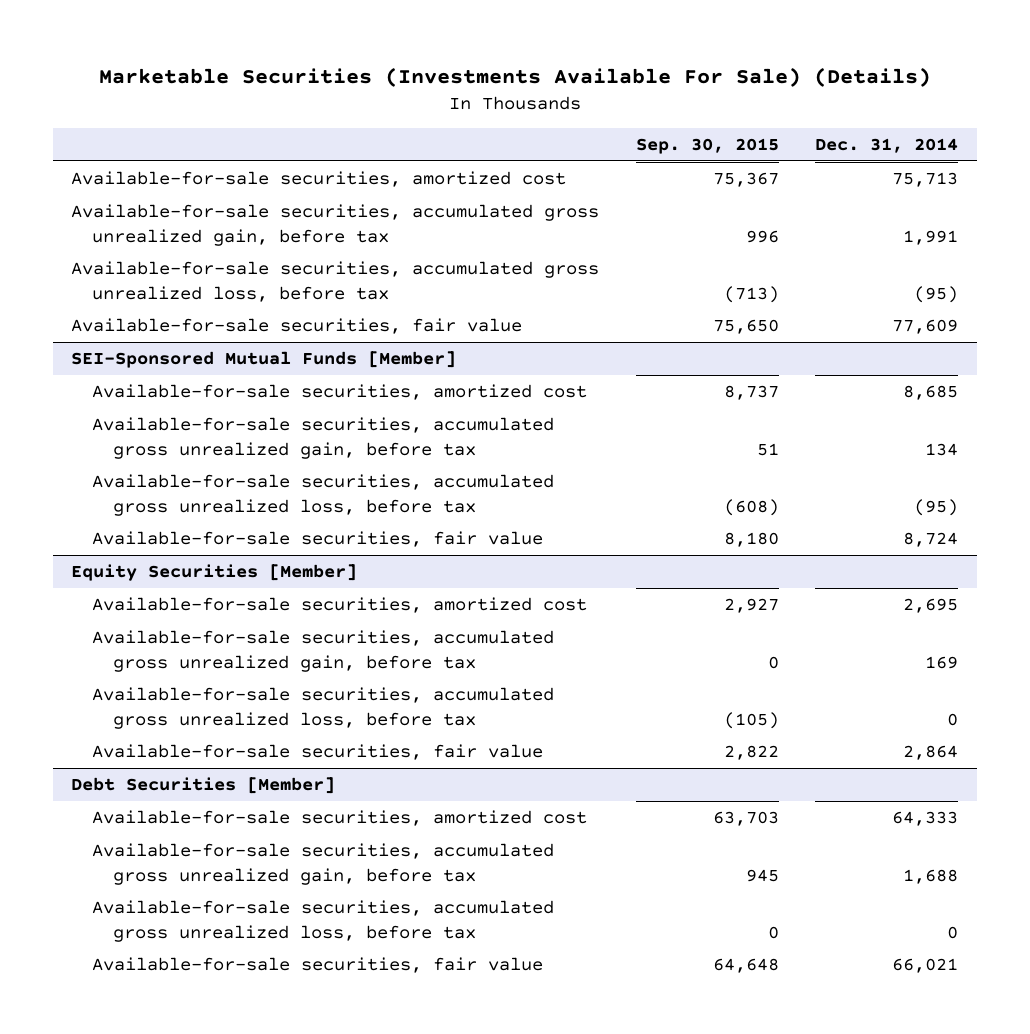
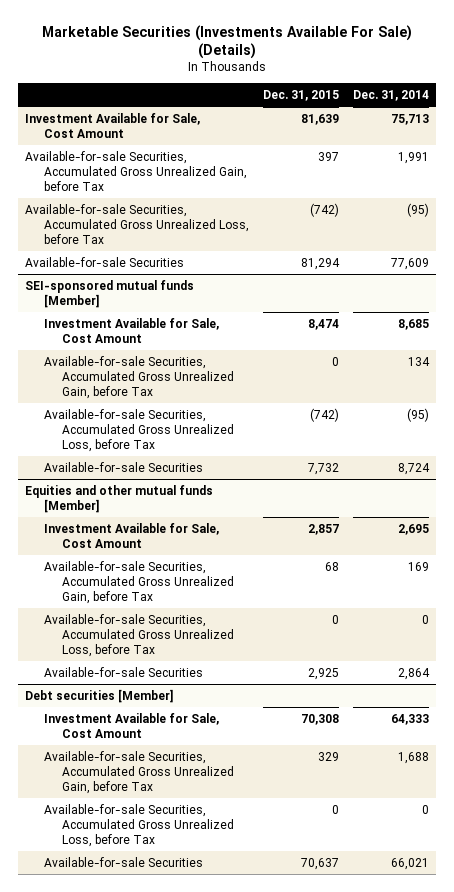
[635,137,779,154] Sep. 30, 2015 -> none
none -> [262,90,339,102] Dec. 31, 2015
[71,171,567,188] Available-for-sale securities, amortized cost -> [25,112,201,138] Investment Available for Sale, Cost Amount
[71,204,600,246] Available-for-sale securities, accumulated gross unrealized gain, before tax -> [25,150,247,192] Available-for-sale Securities, Accumulated Gross Unrealized Gain, before Tax
[71,261,600,302] Available-for-sale securities, accumulated gross unrealized loss, before tax -> [25,203,249,245] Available-for-sale Securities, Accumulated Gross Unrealized Loss, before Tax
[71,318,523,335] Available-for-sale securities, fair value -> [25,256,185,267] Available-for-sale Securities
[71,351,457,369] SEI-Sponsored Mutual Funds [Member] -> [25,279,195,308] SEI-sponsored mutual funds [Member]
[91,384,587,401] Available-for-sale securities, amortized cost -> [43,317,219,343] Investment Available for Sale, Cost Amount
[91,417,554,459] Available-for-sale securities, accumulated gross unrealized gain, before tax -> [43,355,235,400] Available-for-sale Securities, Accumulated Gross Unrealized Gain, before Tax
[91,474,554,516] Available-for-sale securities, accumulated gross unrealized loss, before tax -> [43,408,235,453] Available-for-sale Securities, Accumulated Gross Unrealized Loss, before Tax
[91,531,543,548] Available-for-sale securities, fair value -> [43,461,203,472] Available-for-sale Securities
[71,564,358,582] Equity Securities [Member] -> [25,484,214,513] Equities and other mutual funds [Member]
[91,597,587,614] Available-for-sale securities, amortized cost -> [43,522,219,548] Investment Available for Sale, Cost Amount
[91,630,554,672] Available-for-sale securities, accumulated gross unrealized gain, before tax -> [43,560,235,605] Available-for-sale Securities, Accumulated Gross Unrealized Gain, before Tax
[91,687,554,729] Available-for-sale securities, accumulated gross unrealized loss, before tax -> [43,613,235,658] Available-for-sale Securities, Accumulated Gross Unrealized Loss, before Tax
[91,744,543,761] Available-for-sale securities, fair value -> [43,666,203,677] Available-for-sale Securities
[71,777,336,795] Debt Securities [Member] -> [25,688,175,703] Debt securities [Member]
[91,810,587,827] Available-for-sale securities, amortized cost -> [43,712,219,738] Investment Available for Sale, Cost Amount
[91,843,554,885] Available-for-sale securities, accumulated gross unrealized gain, before tax -> [43,750,235,795] Available-for-sale Securities, Accumulated Gross Unrealized Gain, before Tax
[91,900,554,942] Available-for-sale securities, accumulated gross unrealized loss, before tax -> [43,803,235,848] Available-for-sale Securities, Accumulated Gross Unrealized Loss, before Tax
[91,957,543,974] Available-for-sale securities, fair value -> [43,856,203,867] Available-for-sale Securities

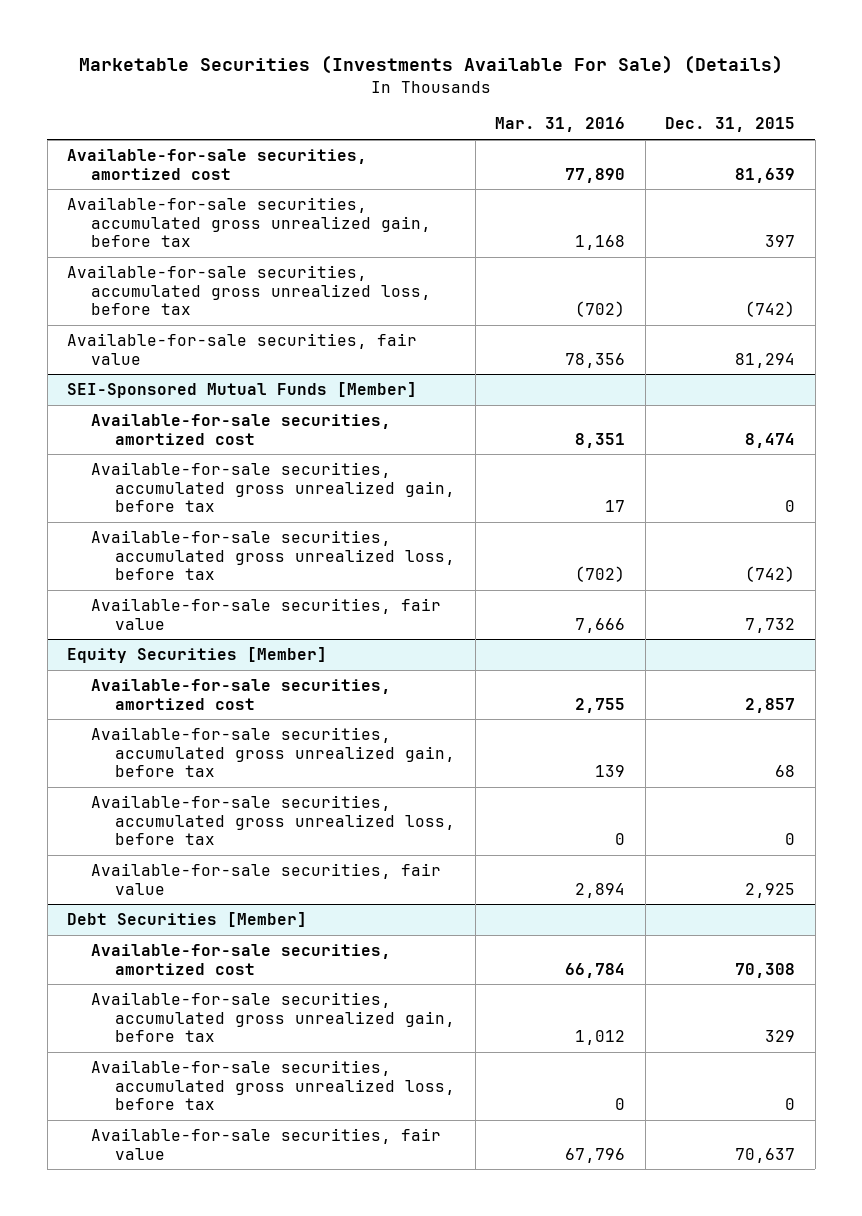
[352,90,429,102] Dec. 31, 2014 -> none
none -> [495,117,626,133] Mar. 31, 2016
[25,112,201,138] Investment Available for Sale, Cost Amount -> [67,149,368,180] Available-for-sale securities, amortized cost
[25,150,247,192] Available-for-sale Securities, Accumulated Gross Unrealized Gain, before Tax -> [67,197,432,248] Available-for-sale securities, accumulated gross unrealized gain, before tax
[25,203,249,245] Available-for-sale Securities, Accumulated Gross Unrealized Loss, before Tax -> [67,265,432,316] Available-for-sale securities, accumulated gross unrealized loss, before tax
[25,256,185,267] Available-for-sale Securities -> [67,333,418,365] Available-for-sale securities, fair value
[25,279,195,308] SEI-sponsored mutual funds [Member] -> [67,382,418,399] SEI-Sponsored Mutual Funds [Member]
[43,317,219,343] Investment Available for Sale, Cost Amount -> [91,414,392,445] Available-for-sale securities, amortized cost
[43,355,235,400] Available-for-sale Securities, Accumulated Gross Unrealized Gain, before Tax -> [91,462,456,513] Available-for-sale securities, accumulated gross unrealized gain, before tax
[43,408,235,453] Available-for-sale Securities, Accumulated Gross Unrealized Loss, before Tax -> [91,530,456,581] Available-for-sale securities, accumulated gross unrealized loss, before tax
[43,461,203,472] Available-for-sale Securities -> [91,598,442,630] Available-for-sale securities, fair value
[25,484,214,513] Equities and other mutual funds [Member] -> [67,647,328,664] Equity Securities [Member]
[43,522,219,548] Investment Available for Sale, Cost Amount -> [91,679,392,710] Available-for-sale securities, amortized cost
[43,560,235,605] Available-for-sale Securities, Accumulated Gross Unrealized Gain, before Tax -> [91,727,456,778] Available-for-sale securities, accumulated gross unrealized gain, before tax
[43,613,235,658] Available-for-sale Securities, Accumulated Gross Unrealized Loss, before Tax -> [91,795,456,846] Available-for-sale securities, accumulated gross unrealized loss, before tax
[43,666,203,677] Available-for-sale Securities -> [91,863,442,895] Available-for-sale securities, fair value
[25,688,175,703] Debt securities [Member] -> [67,912,308,928] Debt Securities [Member]
[43,712,219,738] Investment Available for Sale, Cost Amount -> [91,944,392,975] Available-for-sale securities, amortized cost
[43,750,235,795] Available-for-sale Securities, Accumulated Gross Unrealized Gain, before Tax -> [91,992,456,1043] Available-for-sale securities, accumulated gross unrealized gain, before tax
[43,803,235,848] Available-for-sale Securities, Accumulated Gross Unrealized Loss, before Tax -> [91,1060,456,1111] Available-for-sale securities, accumulated gross unrealized loss, before tax
[43,856,203,867] Available-for-sale Securities -> [91,1128,442,1160] Available-for-sale securities, fair value

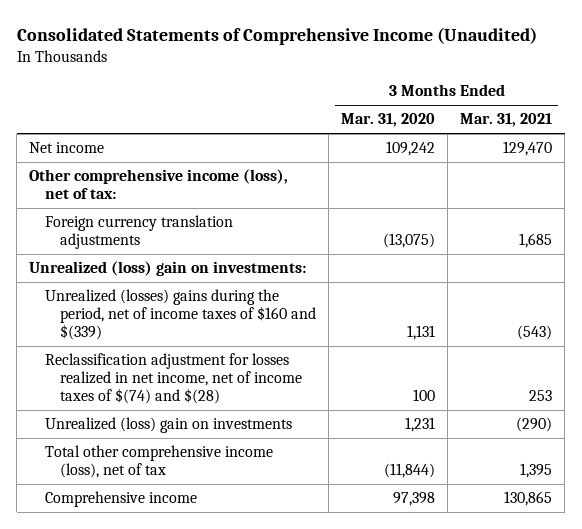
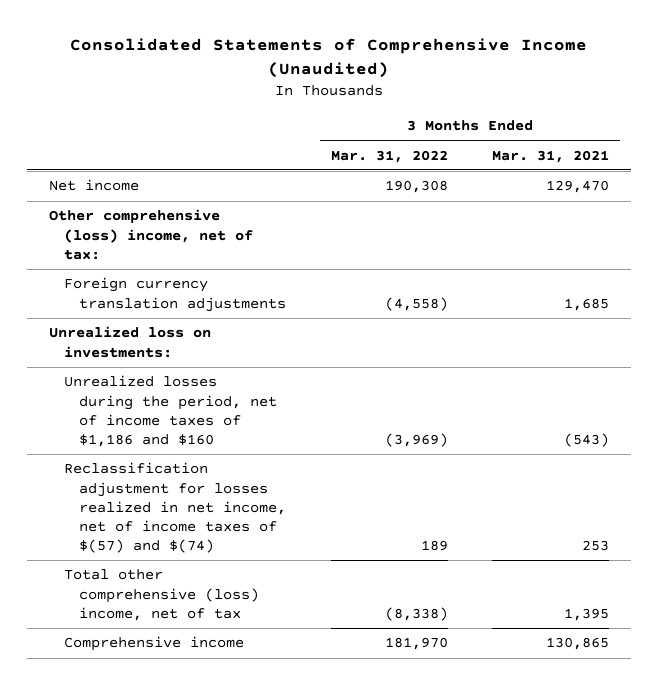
[341,113,436,128] Mar. 31, 2020 -> none
none -> [330,149,448,163] Mar. 31, 2022
[29,169,289,200] Other comprehensive income (loss), net of tax: -> [48,209,254,260] Other comprehensive (loss) income, net of tax:
[44,417,292,434] Unrealized (loss) gain on investments -> none
[29,261,307,277] Unrealized (loss) gain on investments: -> [48,326,211,358] Unrealized loss on investments:
[44,289,317,341] Unrealized (losses) gains during the period, net of income taxes of $160 and $(339) -> [64,375,278,447] Unrealized losses during the period, net of income taxes of $1,186 and $160
[44,353,303,405] Reclassification adjustment for losses realized in net income, net of income taxes of $(74) and $(28) -> [64,462,287,554] Reclassification adjustment for losses realized in net income, net of income taxes of $(57) and $(74)
[44,445,273,479] Total other comprehensive income (loss), net of tax -> [64,569,260,621] Total other comprehensive (loss) income, net of tax

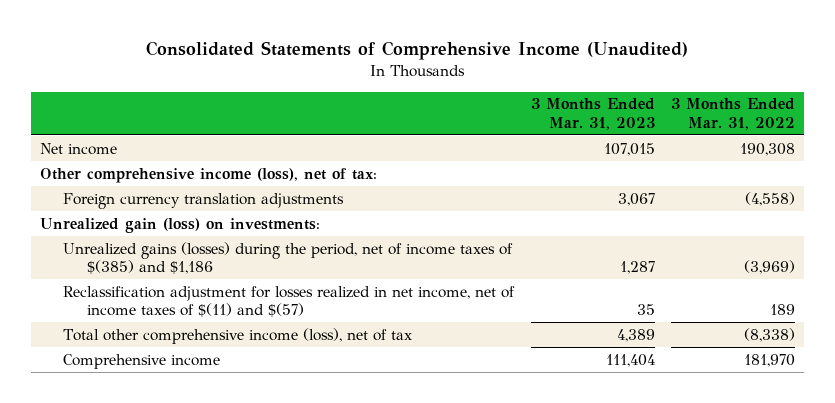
[492,149,610,163] Mar. 31, 2021 -> none
none -> [530,98,655,130] 3 Months Ended Mar. 31, 2023
[48,209,254,260] Other comprehensive (loss) income, net of tax: -> [39,167,377,183] Other comprehensive income (loss), net of tax:
[48,326,211,358] Unrealized loss on investments: -> [39,217,320,233] Unrealized gain (loss) on investments:
[64,375,278,447] Unrealized losses during the period, net of income taxes of $1,186 and $160 -> [63,241,514,275] Unrealized gains (losses) during the period, net of income taxes of $(385) and $1,186
[64,462,287,554] Reclassification adjustment for losses realized in net income, net of income taxes of $(57) and $(74) -> [63,285,516,318] Reclassification adjustment for losses realized in net income, net of income taxes of $(11) and $(57)
[64,569,260,621] Total other comprehensive (loss) income, net of tax -> [63,327,413,344] Total other comprehensive income (loss), net of tax

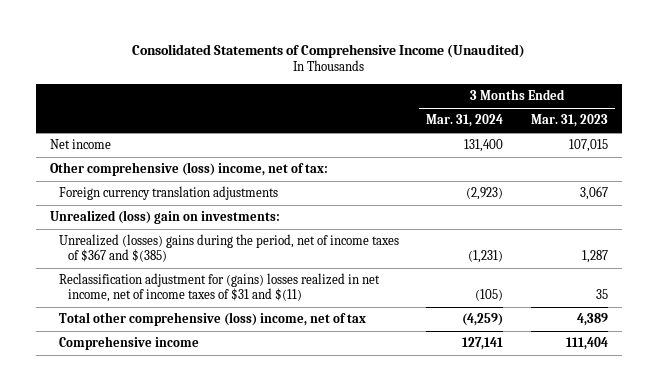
[671,98,796,130] 3 Months Ended Mar. 31, 2022 -> none
none -> [426,114,504,128] Mar. 31, 2024
[39,167,377,183] Other comprehensive income (loss), net of tax: -> [49,162,328,177] Other comprehensive (loss) income, net of tax:
[39,217,320,233] Unrealized gain (loss) on investments: -> [49,210,280,225] Unrealized (loss) gain on investments:
[63,241,514,275] Unrealized gains (losses) during the period, net of income taxes of $(385) and $1,186 -> [58,234,399,263] Unrealized (losses) gains during the period, net of income taxes of $367 and $(385)
[63,285,516,318] Reclassification adjustment for losses realized in net income, net of income taxes of $(11) and $(57) -> [58,273,380,303] Reclassification adjustment for (gains) losses realized in net income, net of income taxes of $31 and $(11)
[63,327,413,344] Total other comprehensive income (loss), net of tax -> [58,312,366,327] Total other comprehensive (loss) income, net of tax

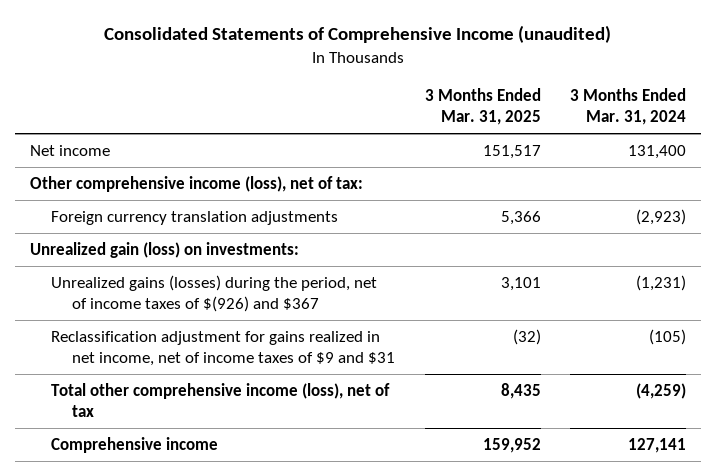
[131,43,525,58] Consolidated Statements of Comprehensive Income (Unaudited) -> [103,25,611,44] Consolidated Statements of Comprehensive Income (unaudited)
[530,114,608,128] Mar. 31, 2023 -> none
none -> [424,88,541,126] 3 Months Ended Mar. 31, 2025
[49,162,328,177] Other comprehensive (loss) income, net of tax: -> [29,175,363,192] Other comprehensive income (loss), net of tax:
[49,210,280,225] Unrealized (loss) gain on investments: -> [29,241,299,258] Unrealized gain (loss) on investments:
[58,234,399,263] Unrealized (losses) gains during the period, net of income taxes of $367 and $(385) -> [50,274,377,312] Unrealized gains (losses) during the period, net of income taxes of $(926) and $367
[58,273,380,303] Reclassification adjustment for (gains) losses realized in net income, net of income taxes of $31 and $(11) -> [50,330,396,366] Reclassification adjustment for gains realized in net income, net of income taxes of $9 and $31
[58,312,366,327] Total other comprehensive (loss) income, net of tax -> [50,382,390,417] Total other comprehensive income (loss), net of tax

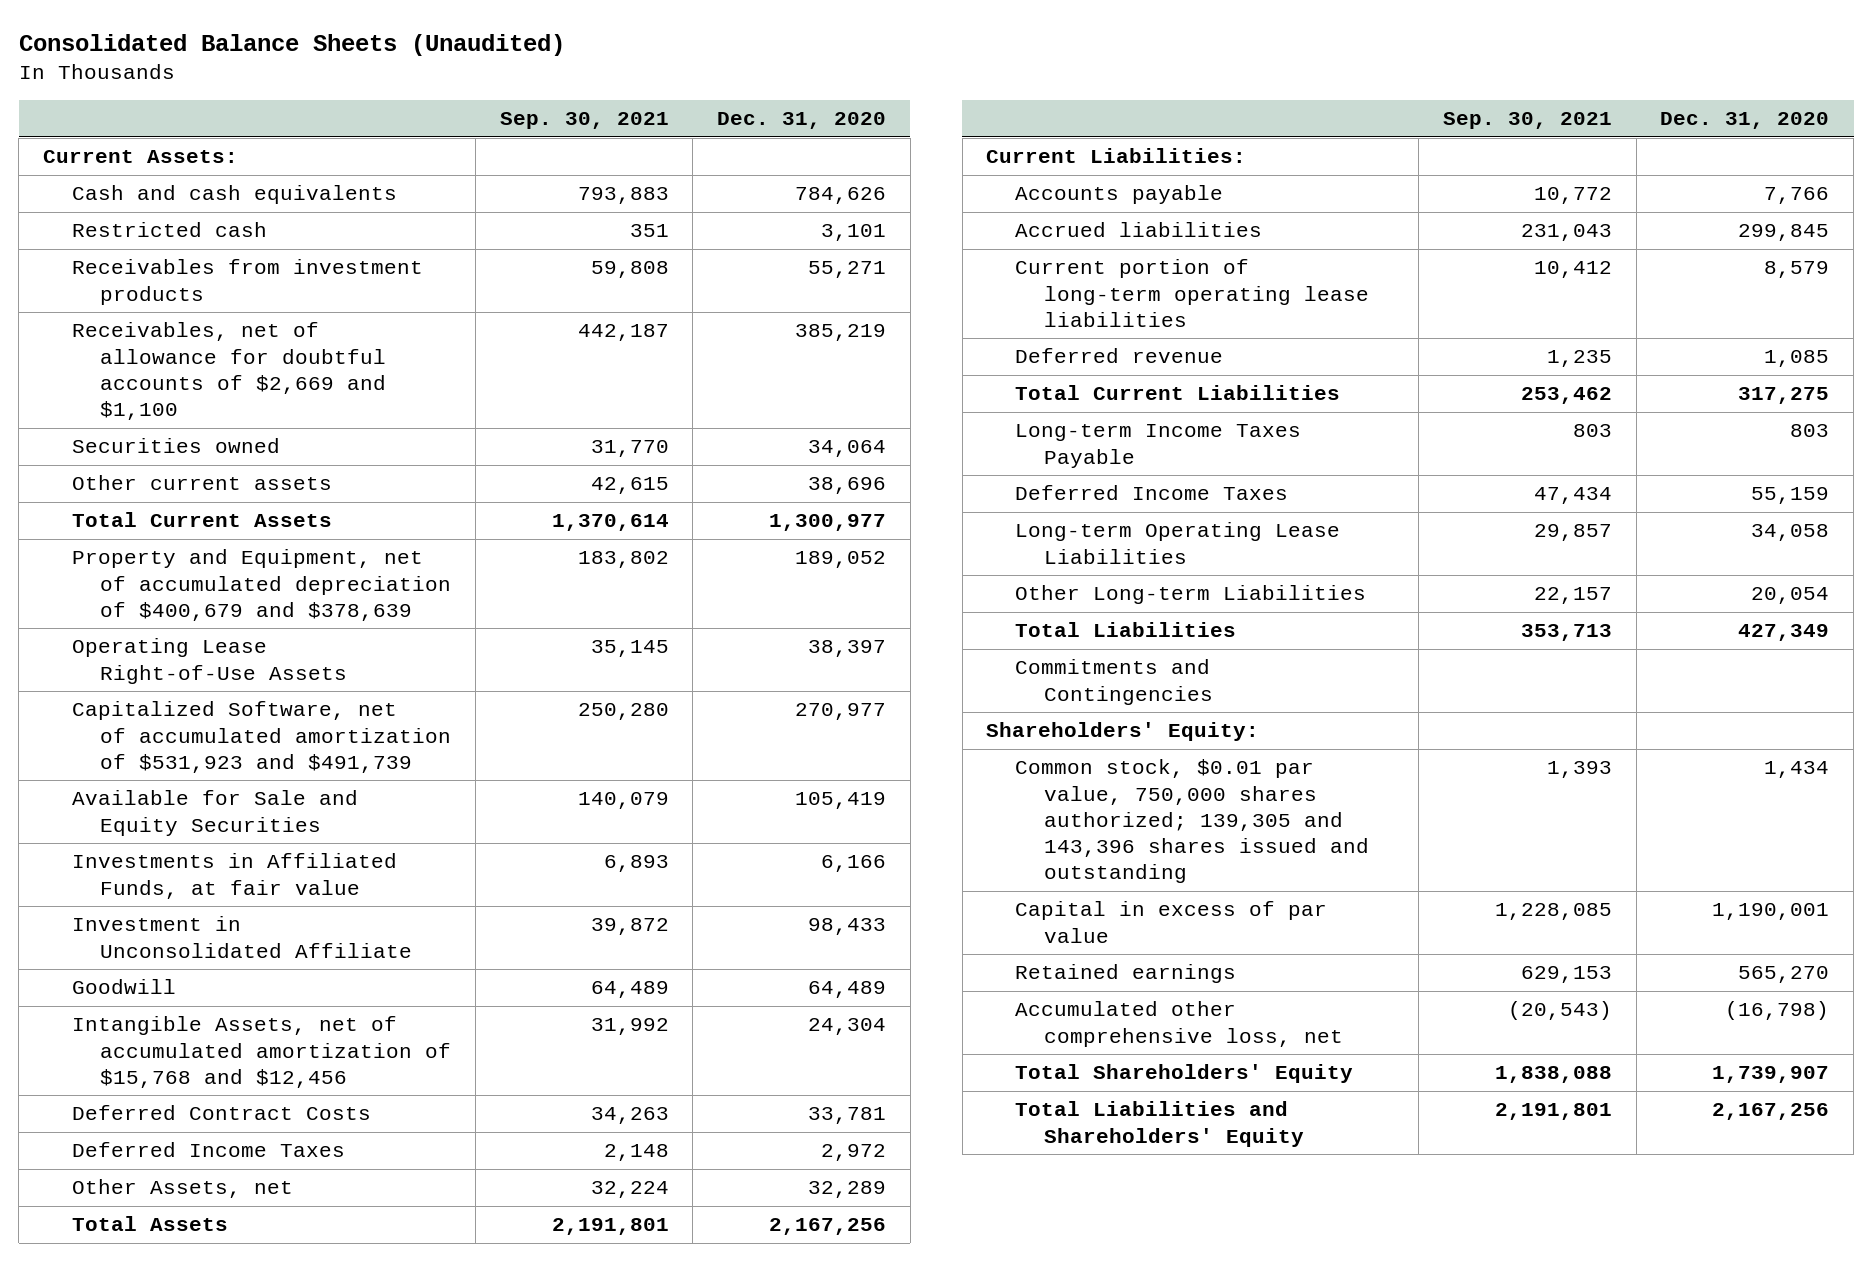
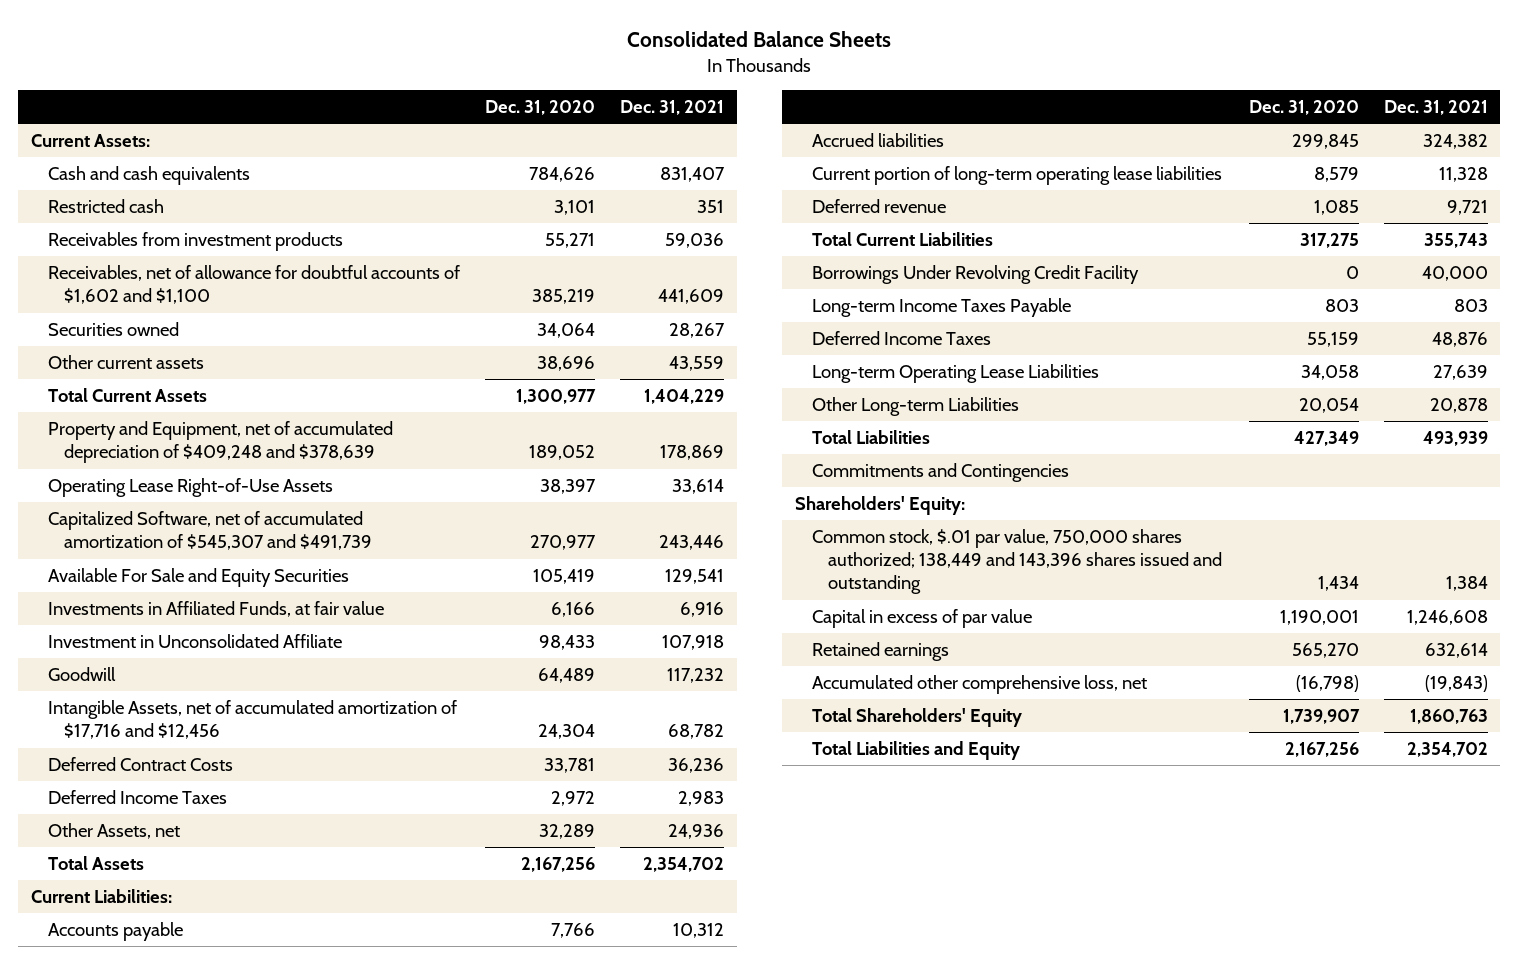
[18,33,565,56] Consolidated Balance Sheets (Unaudited) -> [627,30,892,47] Consolidated Balance Sheets
[499,112,669,130] Sep. 30, 2021 -> none
none -> [620,99,725,115] Dec. 31, 2021
[71,322,387,421] Receivables, net of allowance for doubtful accounts of $2,669 and $1,100 -> [47,265,460,305] Receivables, net of allowance for doubtful accounts of $1,602 and $1,100
[71,549,452,621] Property and Equipment, net of accumulated depreciation of $400,679 and $378,639 -> [47,421,393,464] Property and Equipment, net of accumulated depreciation of $409,248 and $378,639
[71,701,452,773] Capitalized Software, net of accumulated amortization of $531,923 and $491,739 -> [47,511,373,551] Capitalized Software, net of accumulated amortization of $545,307 and $491,739
[71,790,358,836] Available for Sale and Equity Securities -> [47,568,349,588] Available For Sale and Equity Securities
[71,1016,452,1088] Intangible Assets, net of accumulated amortization of $15,768 and $12,456 -> [47,700,457,740] Intangible Assets, net of accumulated amortization of $17,716 and $12,456
none -> [811,265,1139,285] Borrowings Under Revolving Credit Facility
[1014,759,1369,884] Common stock, $0.01 par value, 750,000 shares authorized; 139,305 and 143,396 shares issued and outstanding -> [811,529,1223,595] Common stock, $.01 par value, 750,000 shares authorized; 138,449 and 143,396 shares issued and outstanding
[1014,1101,1304,1147] Total Liabilities and Shareholders' Equity -> [811,741,1020,761] Total Liabilities and Equity

